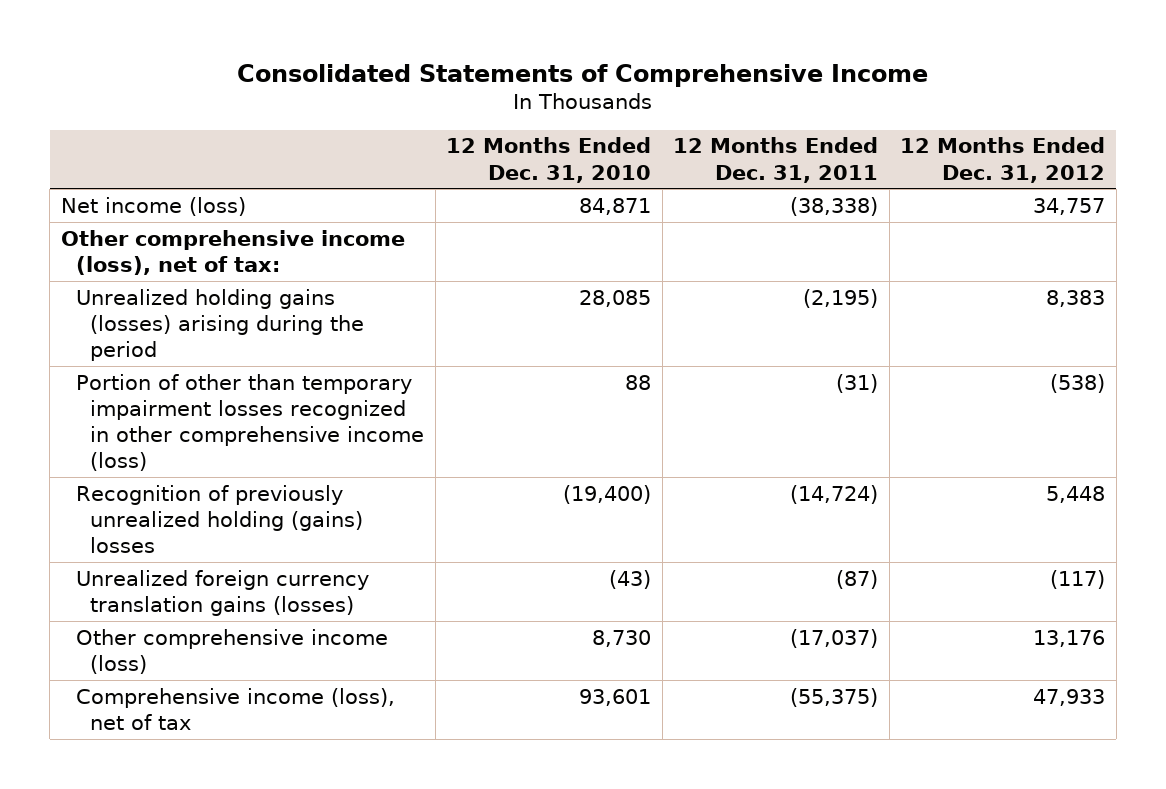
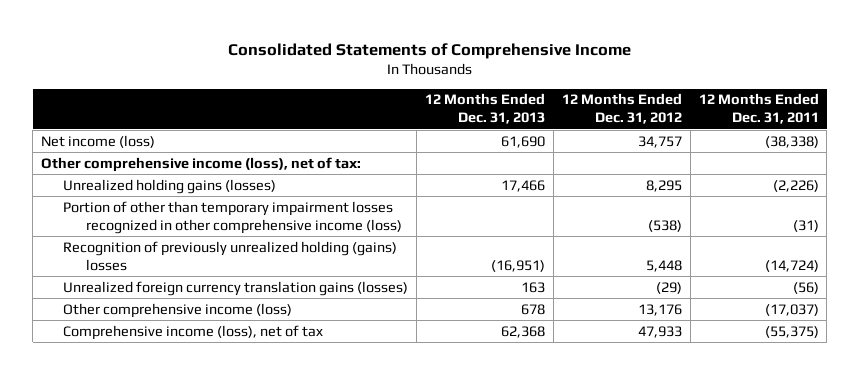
[446,137,652,183] 12 Months Ended Dec. 31, 2010 -> none
none -> [425,93,546,125] 12 Months Ended Dec. 31, 2013
[75,288,365,362] Unrealized holding gains (losses) arising during the period -> [63,178,277,194] Unrealized holding gains (losses)
[803,288,879,308] (2,195) -> [772,179,819,192] (2,226)
[1046,289,1106,307] 8,383 -> [645,179,682,192] 8,295
[836,569,879,589] (87) -> [792,281,819,294] (56)
[1050,569,1106,589] (117) -> [655,281,682,294] (29)

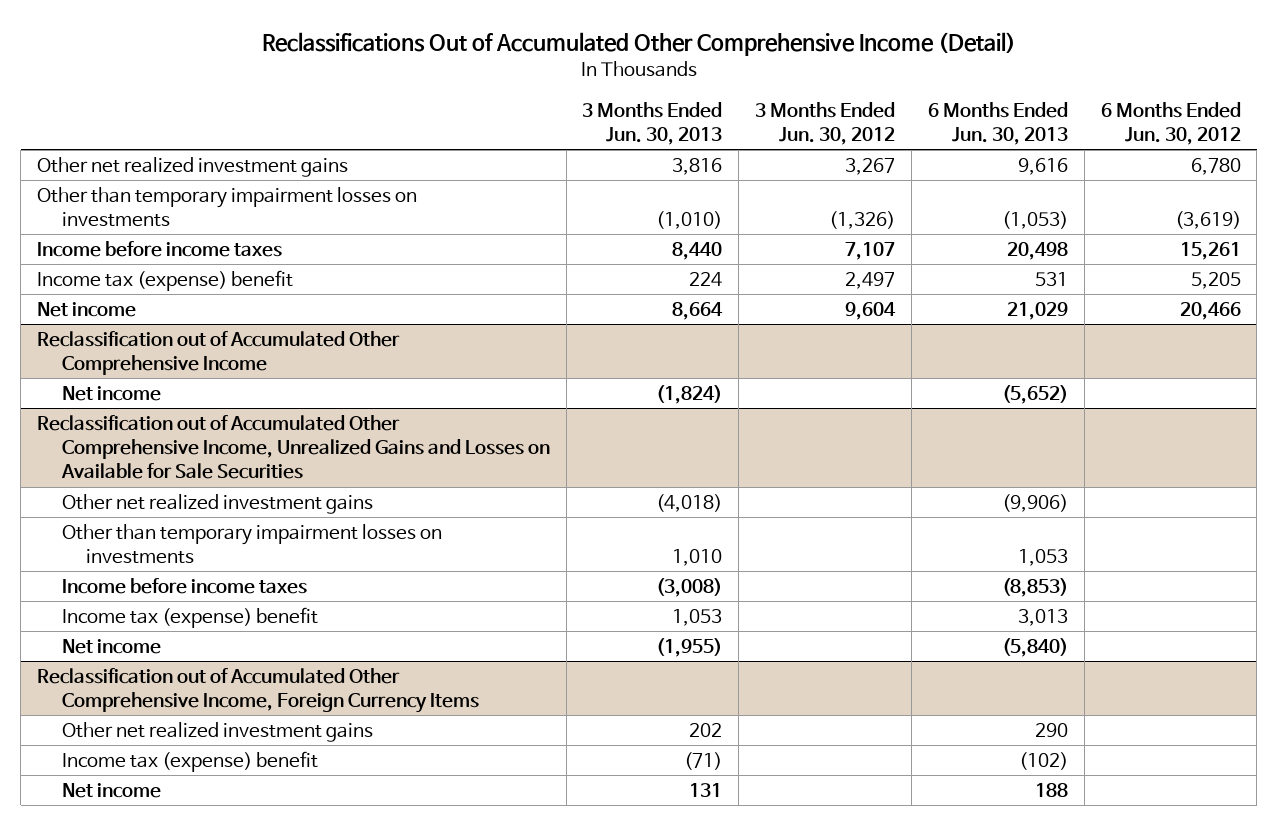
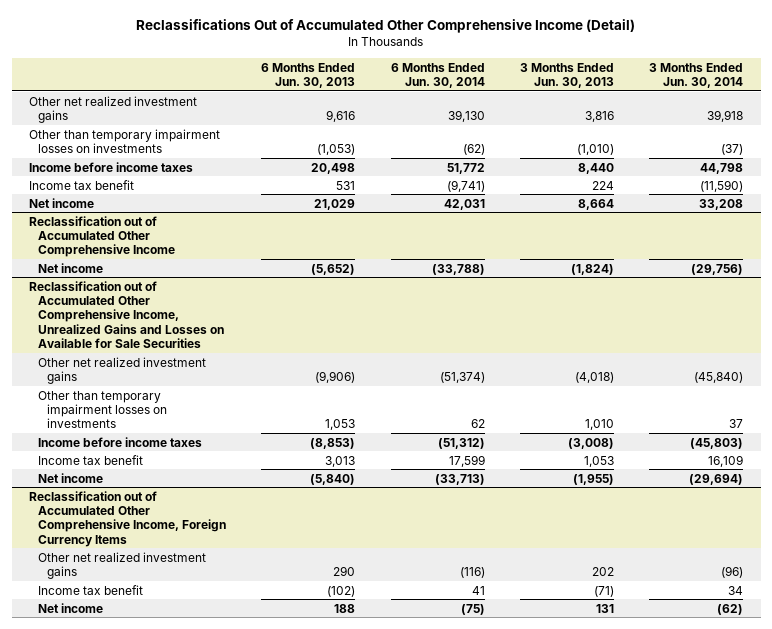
[755,101,896,145] 3 Months Ended Jun. 30, 2012 -> none
[1100,101,1241,145] 6 Months Ended Jun. 30, 2012 -> none
none -> [390,62,485,89] 6 Months Ended Jun. 30, 2014
none -> [649,62,744,89] 3 Months Ended Jun. 30, 2014
[37,269,294,291] Income tax (expense) benefit -> [29,179,135,190] Income tax benefit
[61,606,318,628] Income tax (expense) benefit -> [38,454,144,465] Income tax benefit
[61,750,318,772] Income tax (expense) benefit -> [38,584,144,595] Income tax benefit

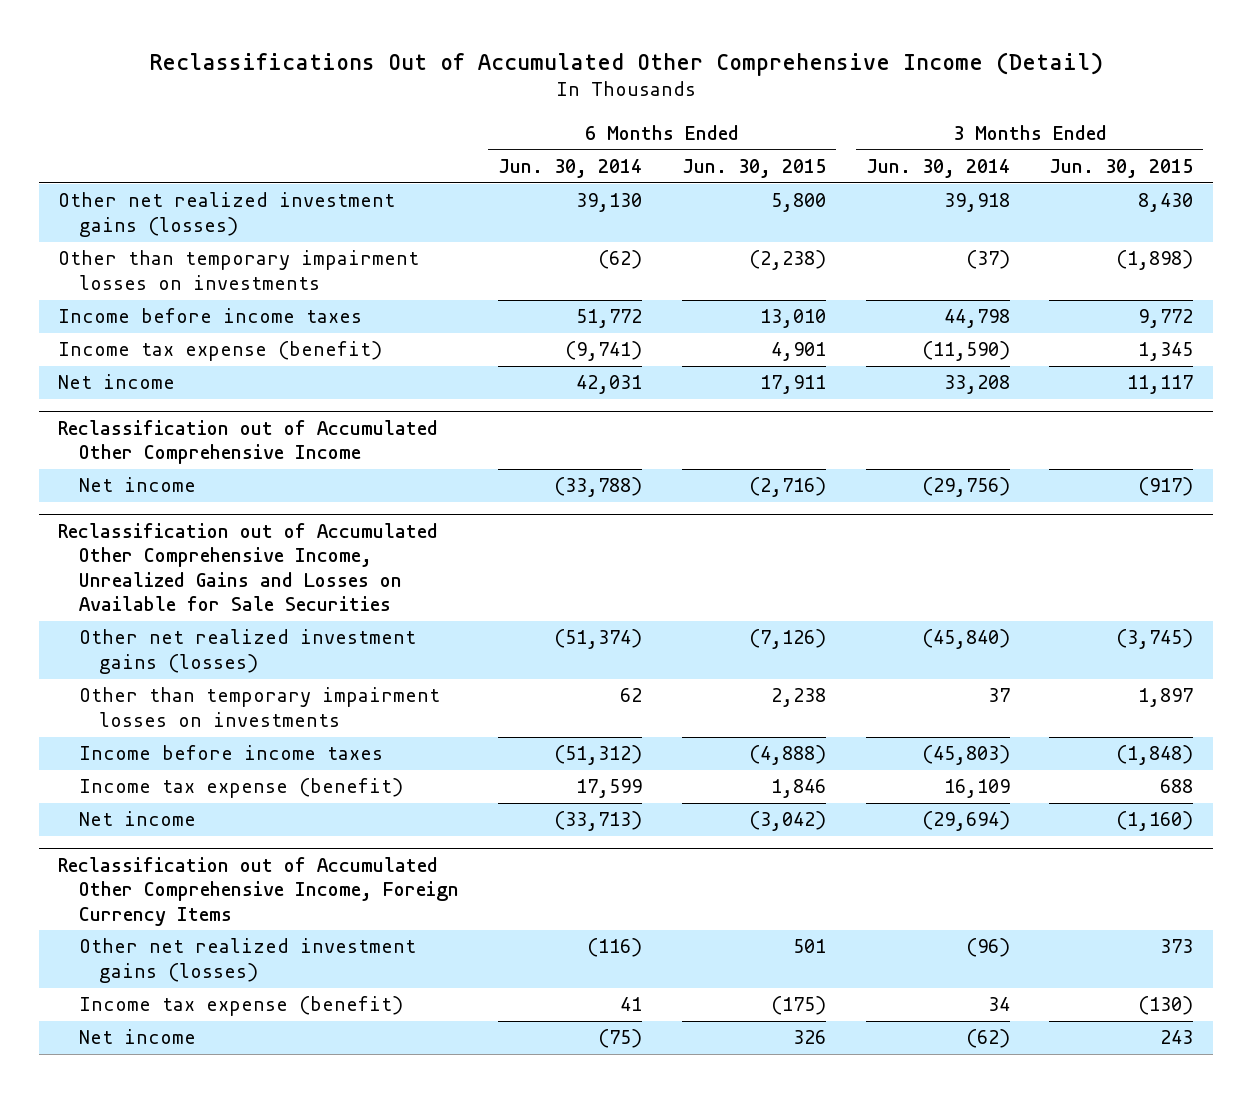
[261,62,356,89] 6 Months Ended Jun. 30, 2013 -> none
[519,62,614,89] 3 Months Ended Jun. 30, 2013 -> none
none -> [681,158,826,178] Jun. 30, 2015
none -> [1049,158,1194,178] Jun. 30, 2015
[29,95,198,123] Other net realized investment gains -> [58,192,396,237] Other net realized investment gains (losses)
[29,179,135,190] Income tax benefit -> [58,341,383,362] Income tax expense (benefit)
[38,356,207,384] Other net realized investment gains -> [78,629,416,674] Other net realized investment gains (losses)
[38,454,144,465] Income tax benefit -> [78,778,403,799] Income tax expense (benefit)
[38,551,207,579] Other net realized investment gains -> [78,938,416,983] Other net realized investment gains (losses)
[38,584,144,595] Income tax benefit -> [78,996,403,1017] Income tax expense (benefit)

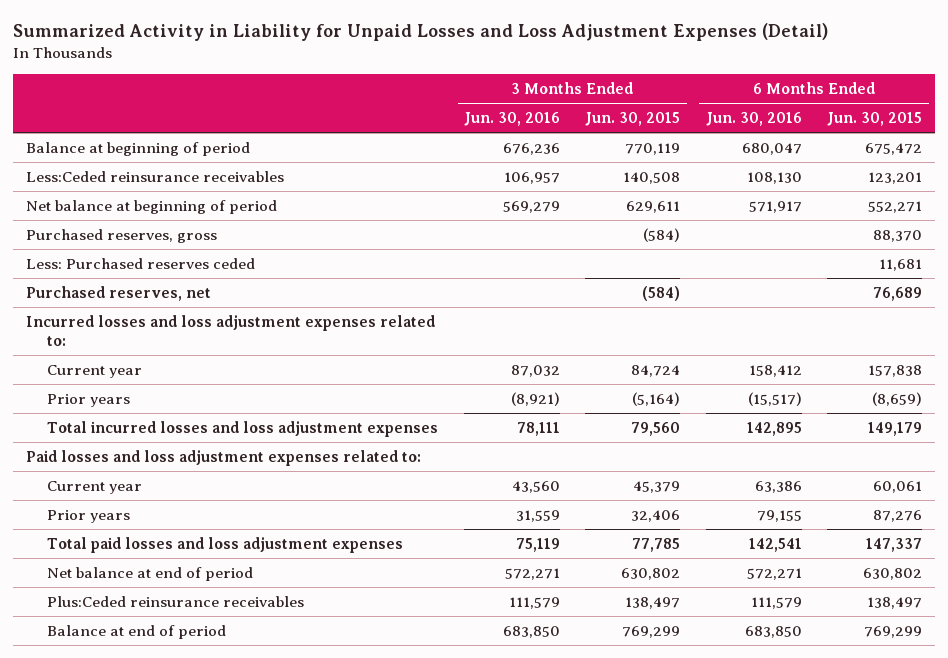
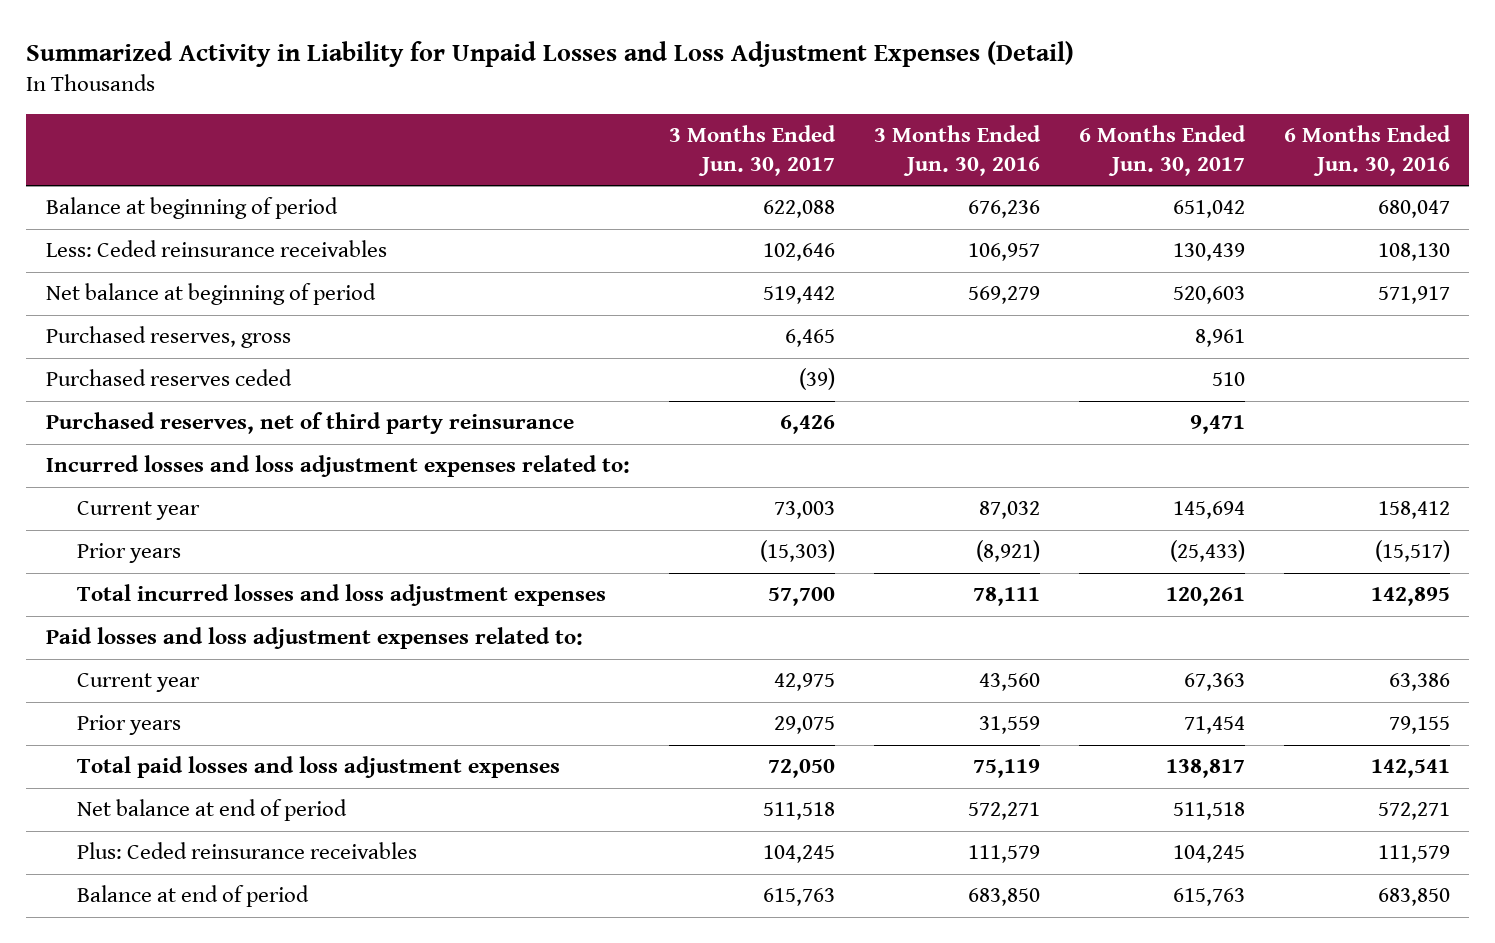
[585,112,681,127] Jun. 30, 2015 -> none
[827,112,923,127] Jun. 30, 2015 -> none
none -> [668,125,836,176] 3 Months Ended Jun. 30, 2017
none -> [1078,125,1246,176] 6 Months Ended Jun. 30, 2017
[25,171,284,183] Less:Ceded reinsurance receivables -> [45,240,387,258] Less: Ceded reinsurance receivables
[25,258,255,270] Less: Purchased reserves ceded -> [45,369,292,387] Purchased reserves ceded
[25,286,211,302] Purchased reserves, net -> [45,412,574,435] Purchased reserves, net of third party reinsurance
[47,596,305,608] Plus:Ceded reinsurance receivables -> [77,842,418,860] Plus: Ceded reinsurance receivables

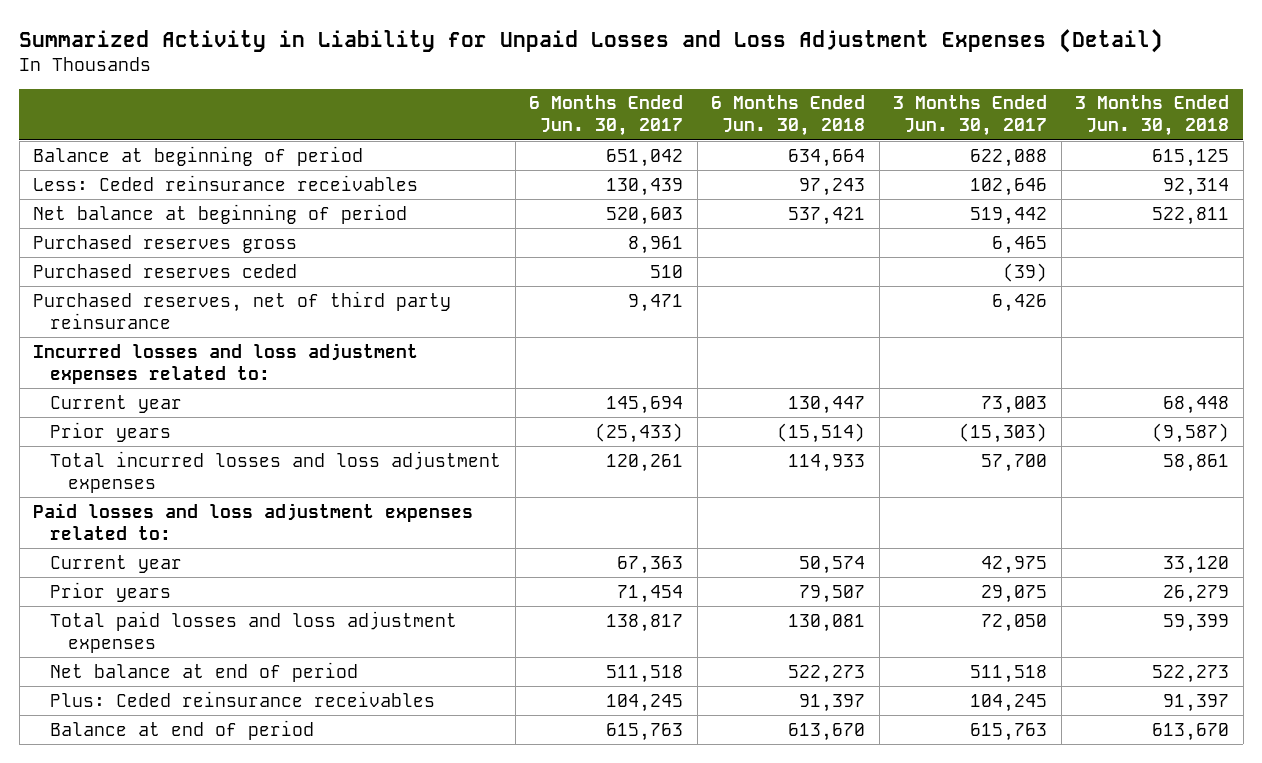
[873,125,1041,176] 3 Months Ended Jun. 30, 2016 -> none
[1283,125,1451,176] 6 Months Ended Jun. 30, 2016 -> none
none -> [711,95,866,137] 6 Months Ended Jun. 30, 2018
none -> [1075,95,1230,137] 3 Months Ended Jun. 30, 2018
[45,326,291,349] Purchased reserves, gross -> [33,234,298,253] Purchased reserves gross

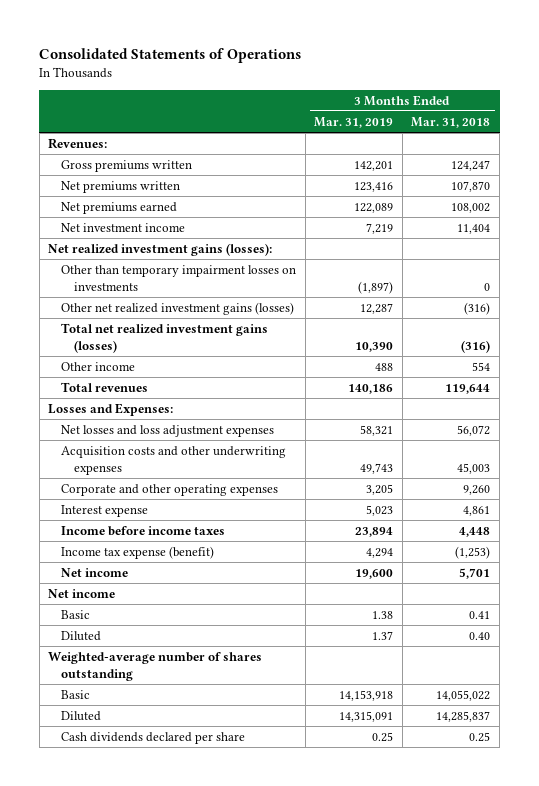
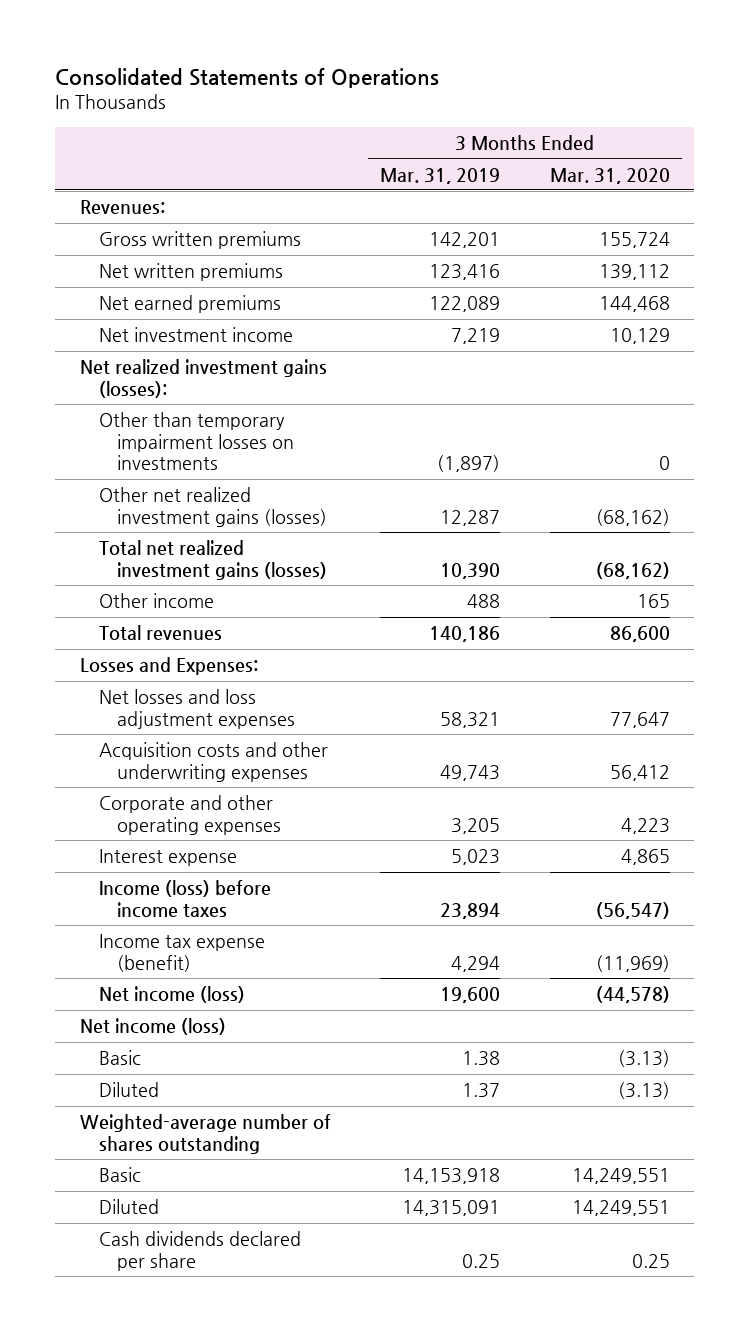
[411,116,491,128] Mar. 31, 2018 -> none
none -> [549,167,670,184] Mar. 31, 2020
[60,159,192,172] Gross premiums written -> [98,231,301,250] Gross written premiums
[60,180,180,193] Net premiums written -> [98,263,283,282] Net written premiums
[60,201,177,214] Net premiums earned -> [98,295,281,314] Net earned premiums
[60,525,225,536] Income before income taxes -> [98,880,271,918] Income (loss) before income taxes
[60,567,128,577] Net income -> [98,986,245,1004] Net income (loss)
[48,588,116,598] Net income -> [80,1018,227,1036] Net income (loss)

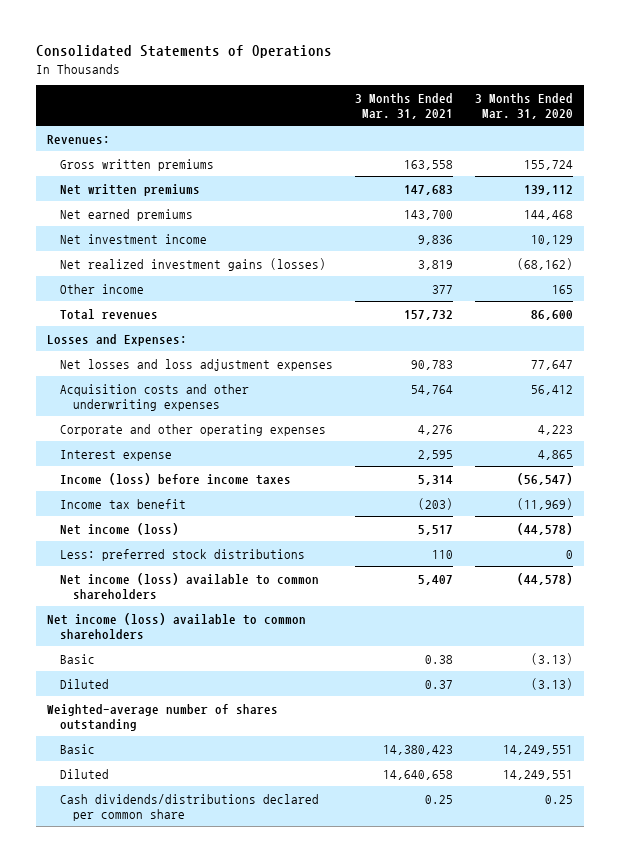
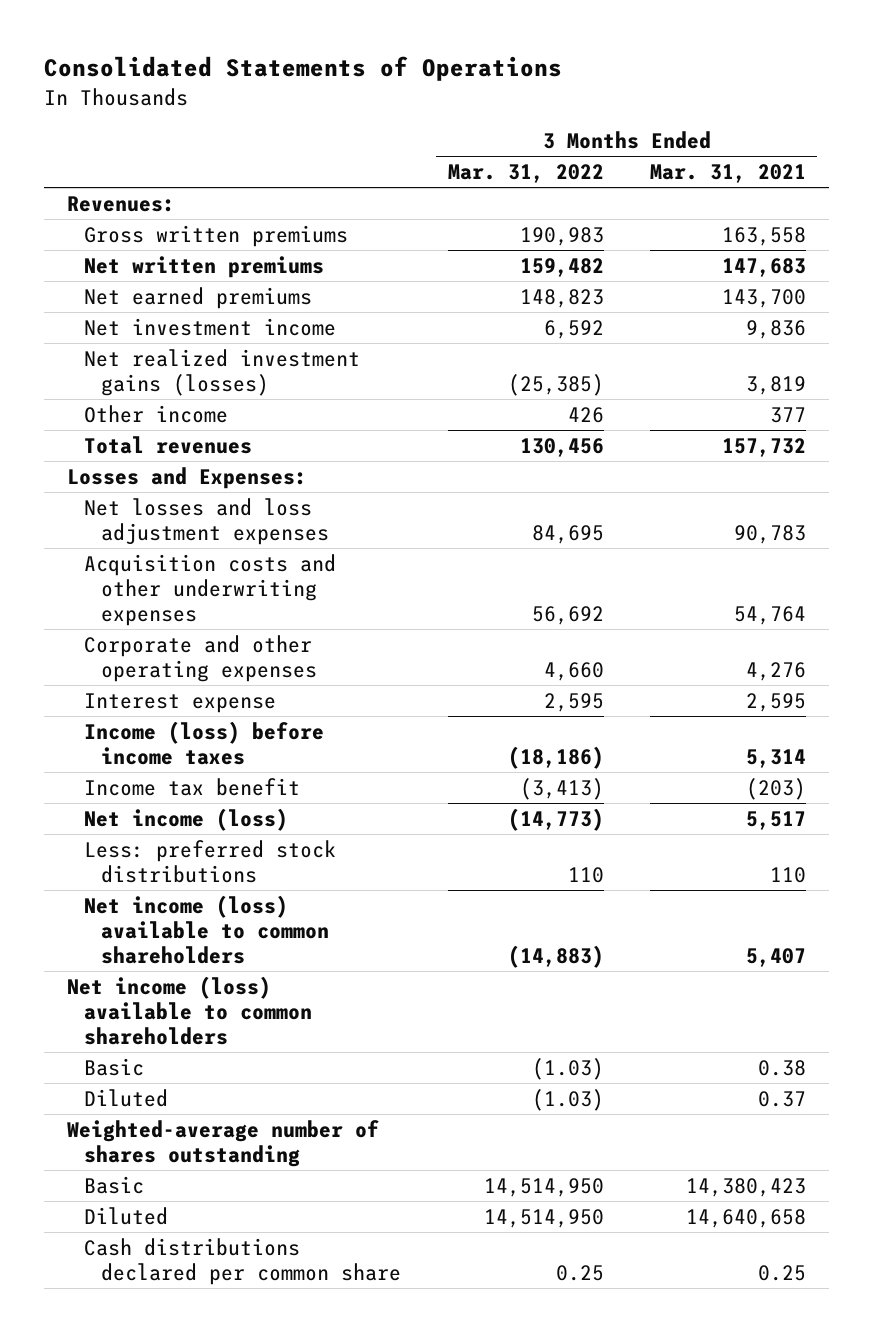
[475,92,574,119] 3 Months Ended Mar. 31, 2020 -> none
none -> [447,164,604,184] Mar. 31, 2022
[60,793,320,821] Cash dividends/distributions declared per common share -> [84,1237,402,1285] Cash distributions declared per common share

